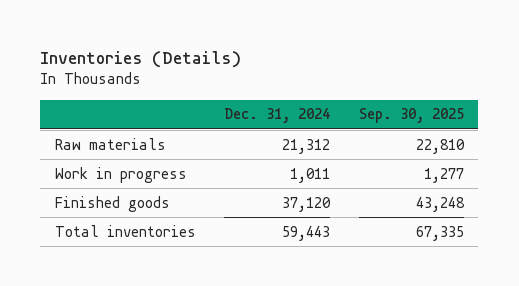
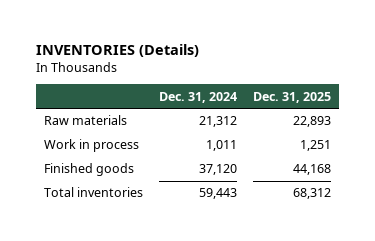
[40,50,242,68] Inventories (Details) -> [35,44,199,58] INVENTORIES (Details)
[359,108,465,124] Sep. 30, 2025 -> none
none -> [253,91,332,103] Dec. 31, 2025
[54,166,187,183] Work in progress -> [43,139,139,153] Work in process

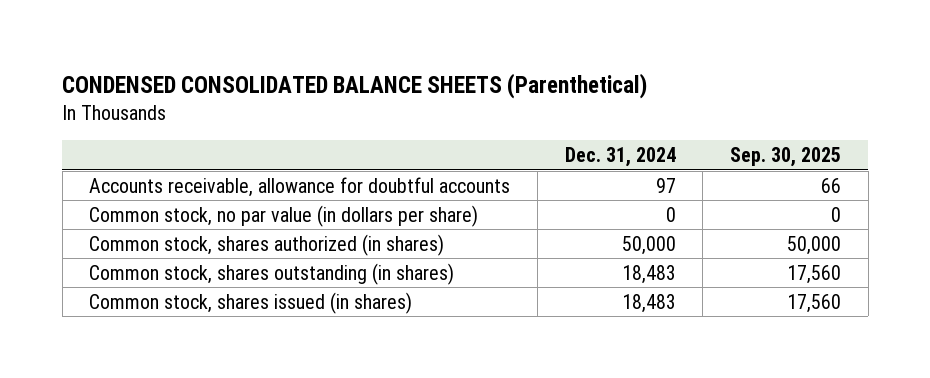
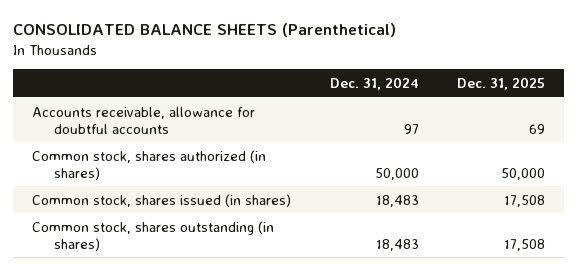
[62,73,648,100] CONDENSED CONSOLIDATED BALANCE SHEETS (Parenthetical) -> [12,23,396,38] CONSOLIDATED BALANCE SHEETS (Parenthetical)
[730,147,842,168] Sep. 30, 2025 -> none
none -> [457,77,546,91] Dec. 31, 2025
[89,204,479,227] Common stock, no par value (in dollars per share) -> none
[89,262,455,285] Common stock, shares outstanding (in shares) -> [32,220,275,251] Common stock, shares outstanding (in shares)

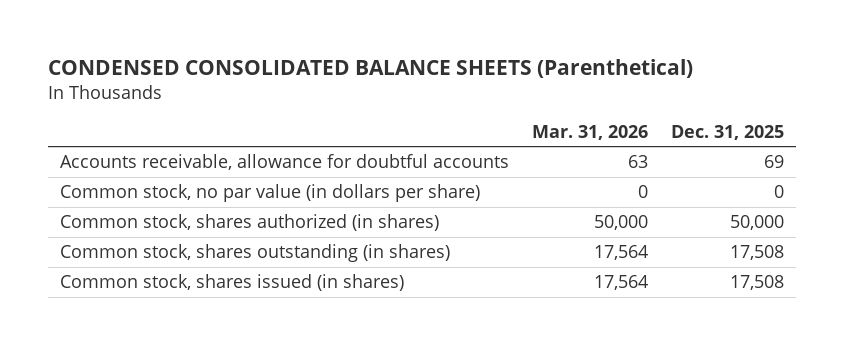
[12,23,396,38] CONSOLIDATED BALANCE SHEETS (Parenthetical) -> [47,59,693,79] CONDENSED CONSOLIDATED BALANCE SHEETS (Parenthetical)
[329,77,419,91] Dec. 31, 2024 -> none
none -> [531,124,648,140] Mar. 31, 2026
none -> [59,184,480,203] Common stock, no par value (in dollars per share)
[32,193,292,207] Common stock, shares issued (in shares) -> [59,274,404,292] Common stock, shares issued (in shares)

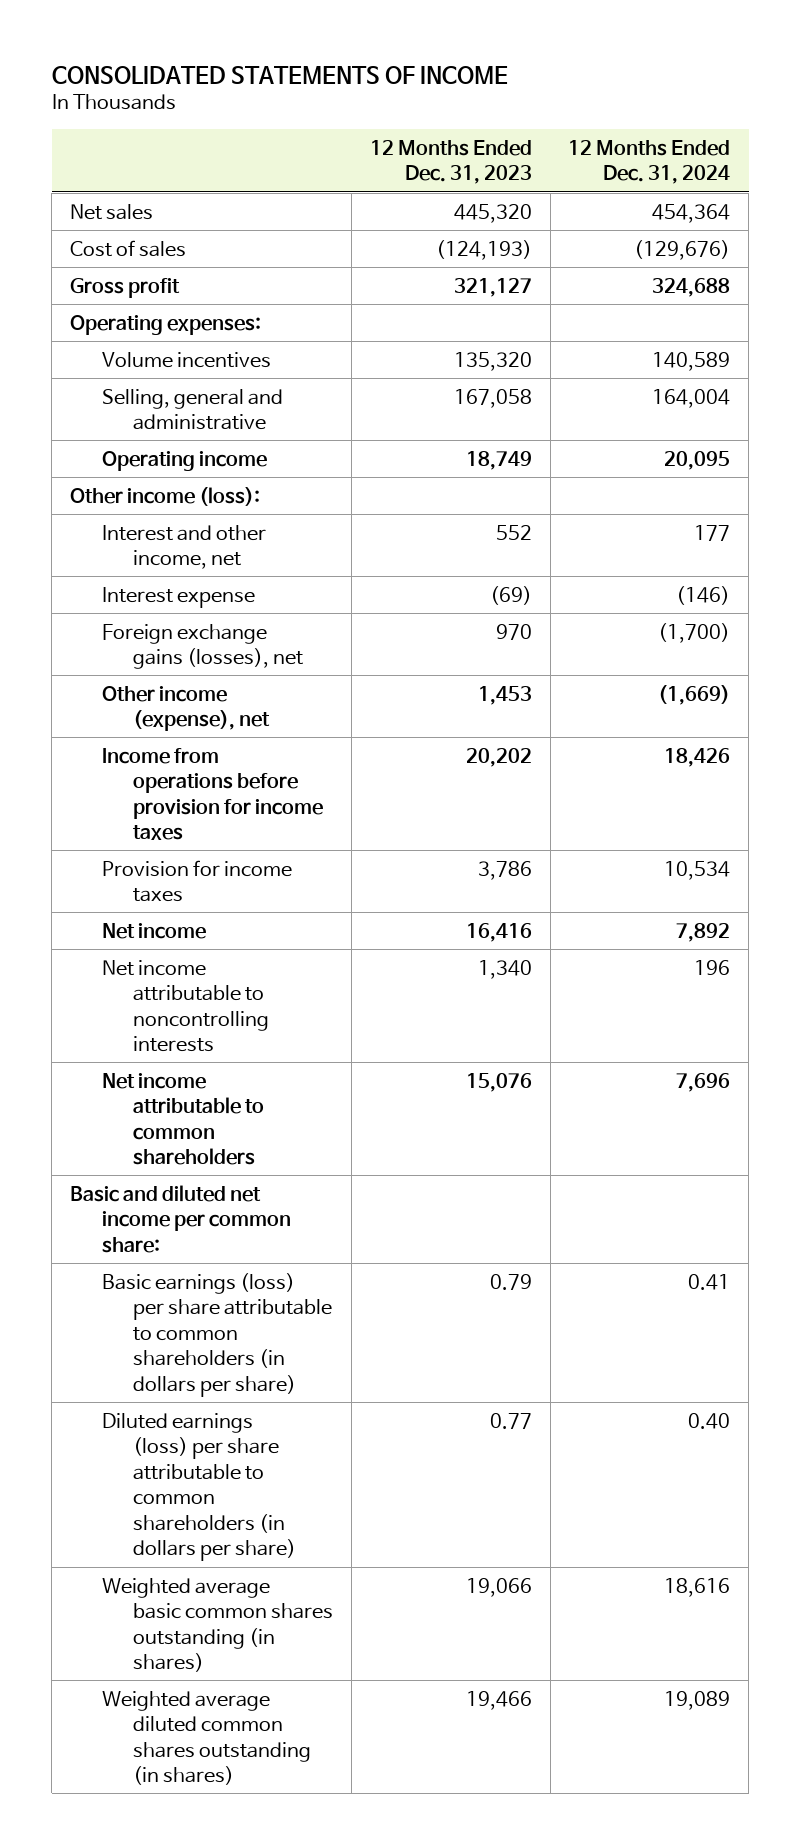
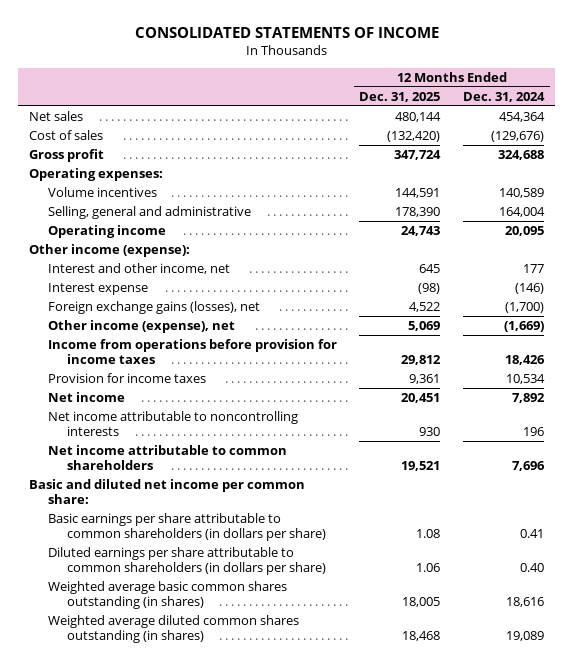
[369,139,532,185] 12 Months Ended Dec. 31, 2023 -> none
none -> [359,91,441,102] Dec. 31, 2025
[69,486,260,506] Other income (loss): -> [28,244,190,258] Other income (expense):
[101,1272,333,1397] Basic earnings (loss) per share attributable to common shareholders (in dollars per share) -> [47,513,326,542] Basic earnings per share attributable to common shareholders (in dollars per share)
[101,1412,297,1562] Diluted earnings (loss) per share attributable to common shareholders (in dollars per share) -> [47,547,326,576] Diluted earnings per share attributable to common shareholders (in dollars per share)

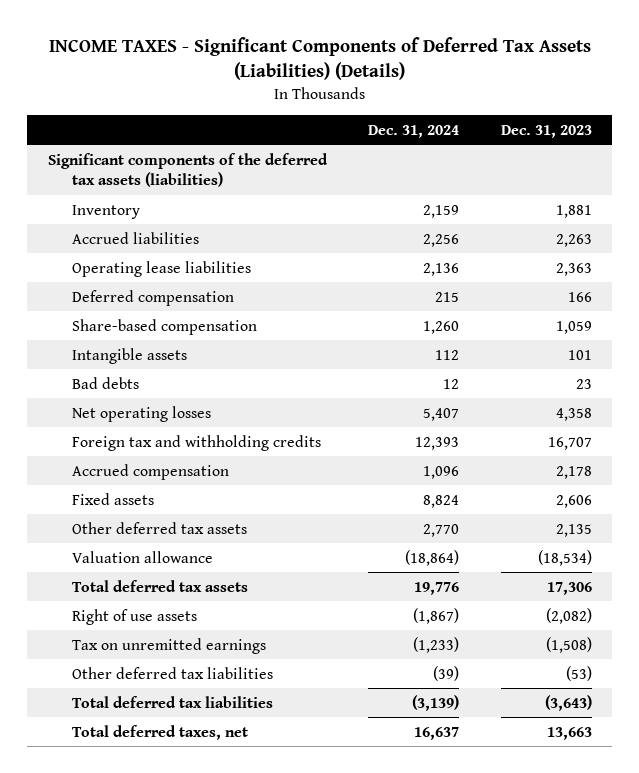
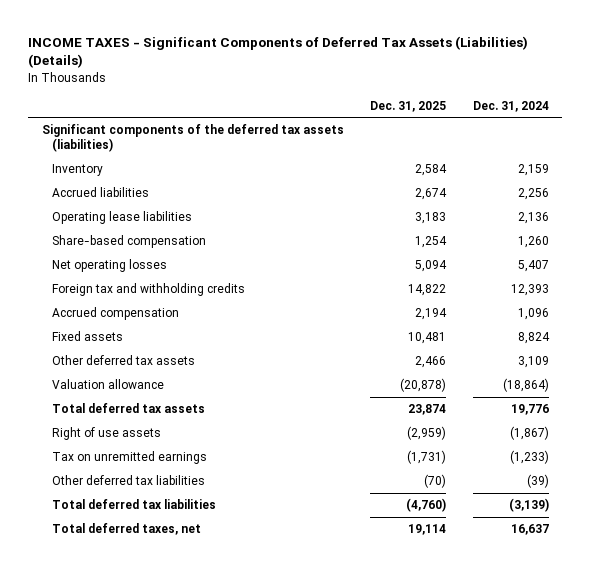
[500,124,592,138] Dec. 31, 2023 -> none
none -> [370,100,447,112] Dec. 31, 2025
[72,289,235,306] Deferred compensation -> none
[72,347,188,364] Intangible assets -> none
[72,376,140,389] Bad debts -> none
[423,523,460,537] 2,770 -> [517,356,549,369] 3,109

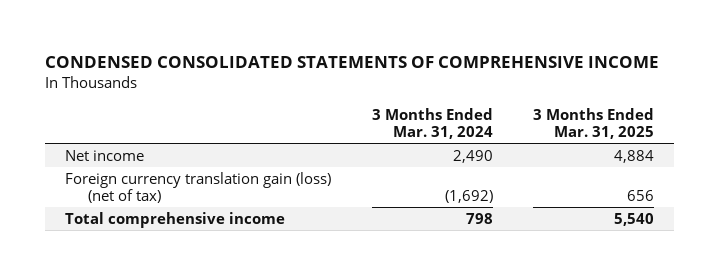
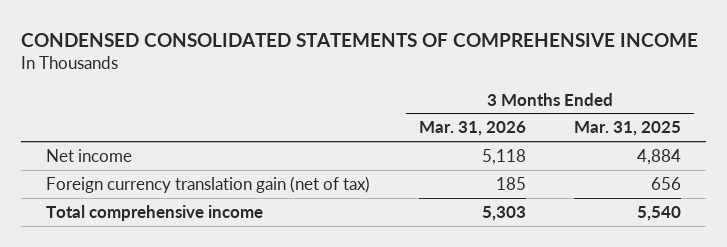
[371,107,493,140] 3 Months Ended Mar. 31, 2024 -> none
none -> [418,121,526,137] Mar. 31, 2026
[65,171,332,204] Foreign currency translation gain (loss) (net of tax) -> [45,175,370,193] Foreign currency translation gain (net of tax)

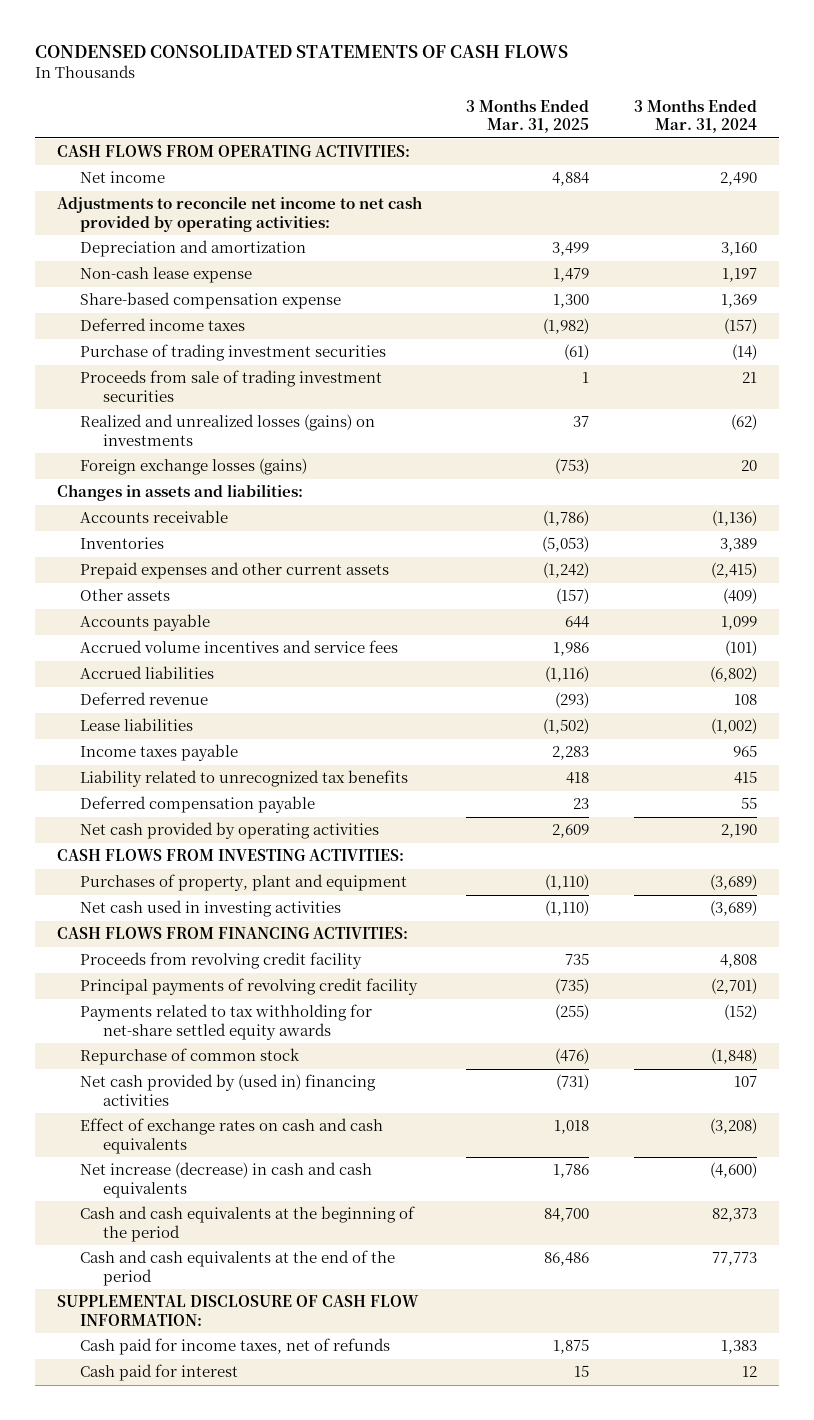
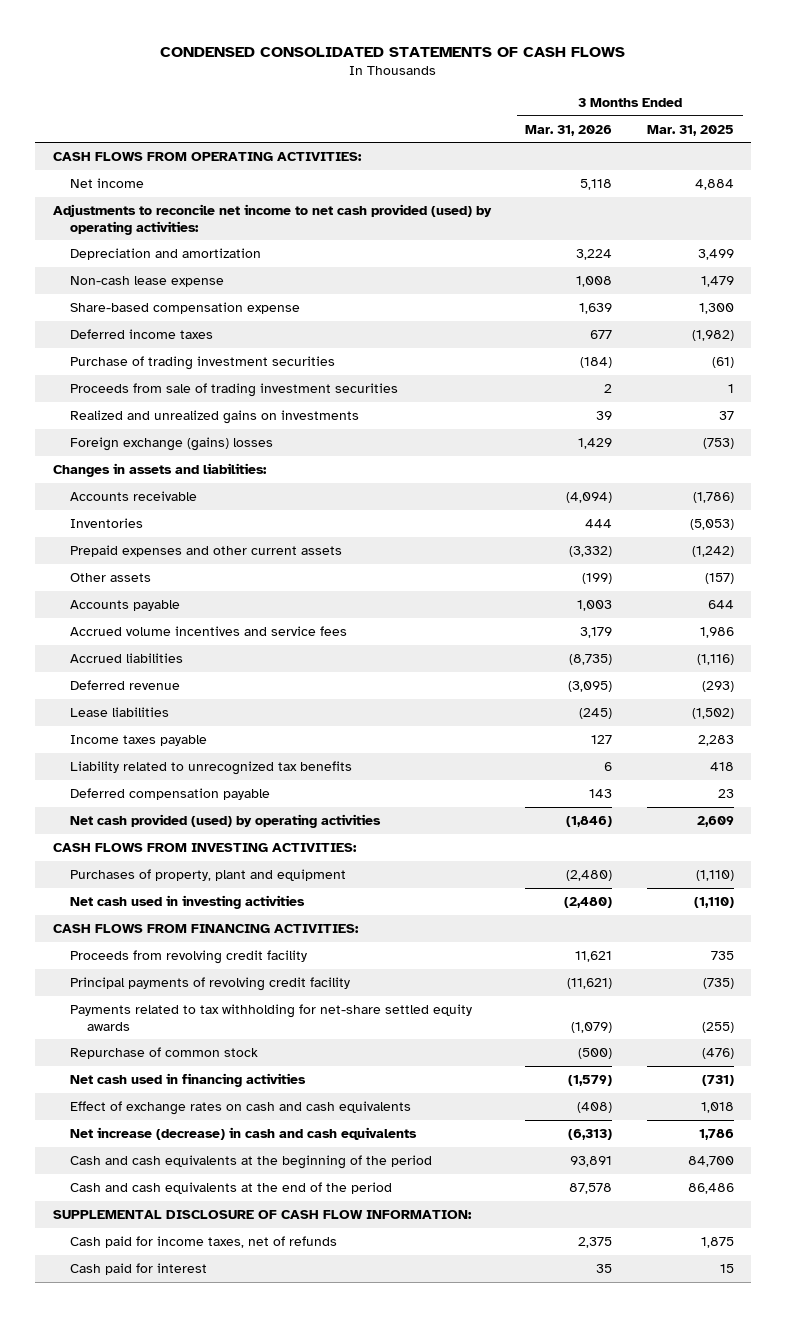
[633,98,757,134] 3 Months Ended Mar. 31, 2024 -> none
none -> [525,124,613,136] Mar. 31, 2026
[57,196,423,233] Adjustments to reconcile net income to net cash provided by operating activities: -> [52,204,492,235] Adjustments to reconcile net income to net cash provided (used) by operating activities:
[79,414,375,447] Realized and unrealized losses (gains) on investments -> [69,410,359,425] Realized and unrealized gains on investments
[79,458,307,476] Foreign exchange losses (gains) -> [69,437,273,452] Foreign exchange (gains) losses
[79,822,379,840] Net cash provided by operating activities -> [69,814,381,829] Net cash provided (used) by operating activities
[79,1074,376,1107] Net cash provided by (used in) financing activities -> [69,1073,306,1088] Net cash used in financing activities

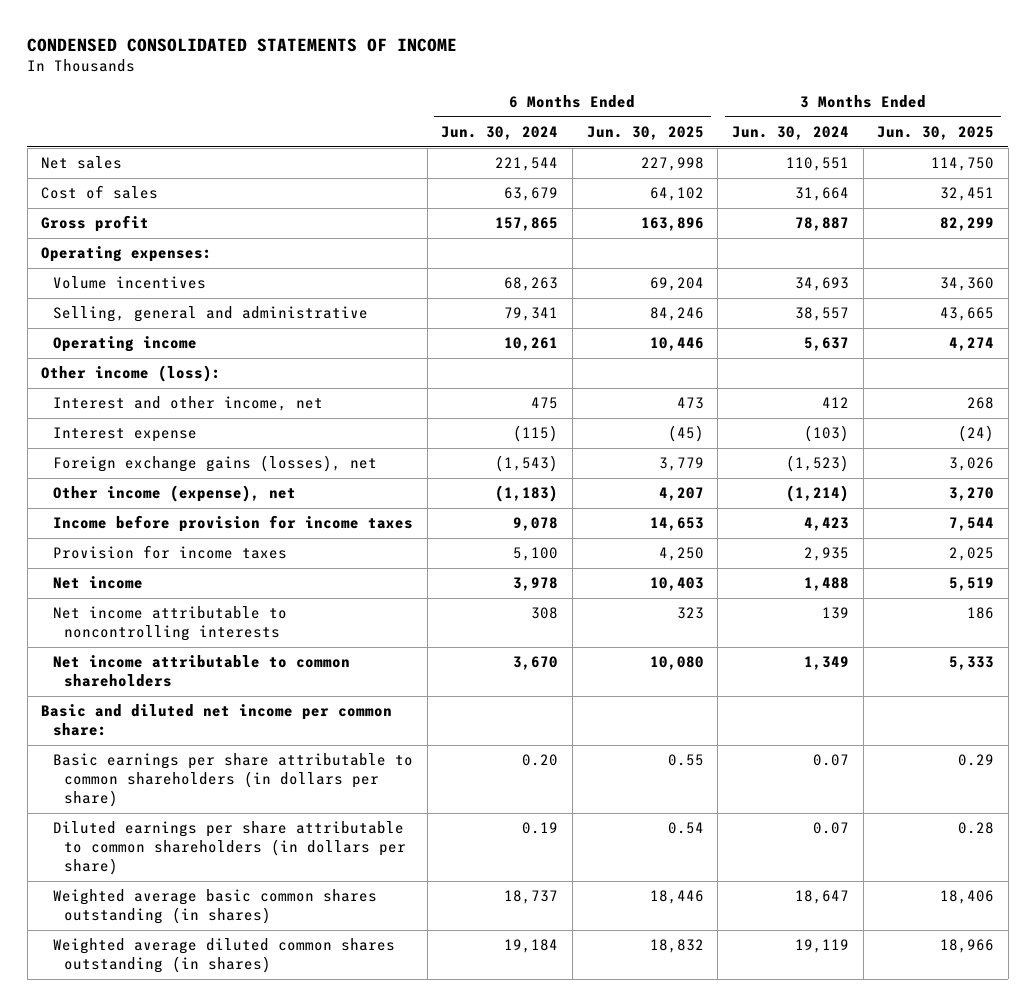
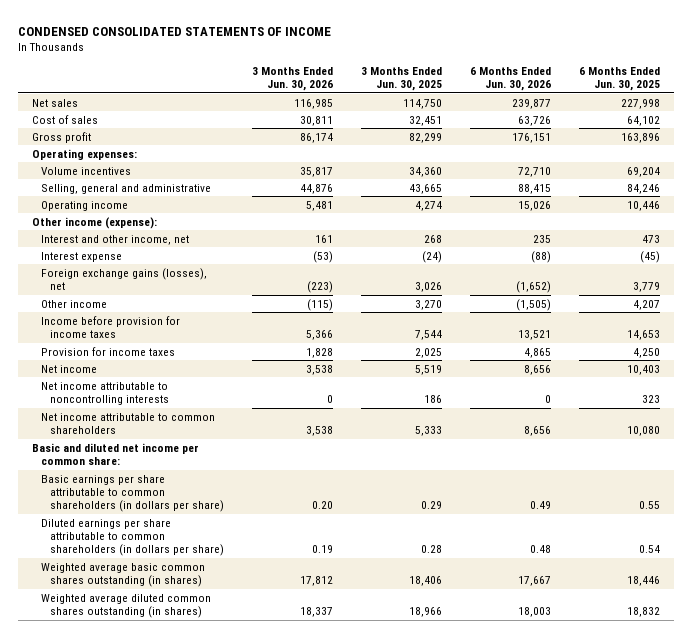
[441,126,559,141] Jun. 30, 2024 -> none
[731,126,849,141] Jun. 30, 2024 -> none
none -> [251,67,333,92] 3 Months Ended Jun. 30, 2026
none -> [469,67,551,92] 6 Months Ended Jun. 30, 2026
[41,365,222,383] Other income (loss): -> [32,216,158,229] Other income (expense):
[52,485,296,503] Other income (expense), net -> [41,299,108,308] Other income

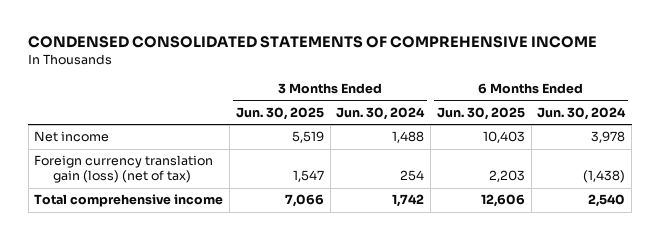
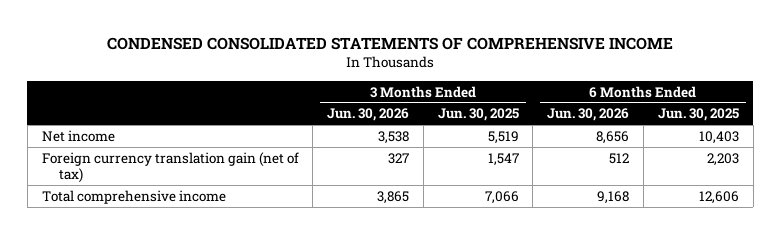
[336,106,426,120] Jun. 30, 2024 -> none
[537,106,627,120] Jun. 30, 2024 -> none
none -> [327,108,410,122] Jun. 30, 2026
none -> [547,108,630,122] Jun. 30, 2026
[34,155,214,184] Foreign currency translation gain (loss) (net of tax) -> [41,151,299,183] Foreign currency translation gain (net of tax)

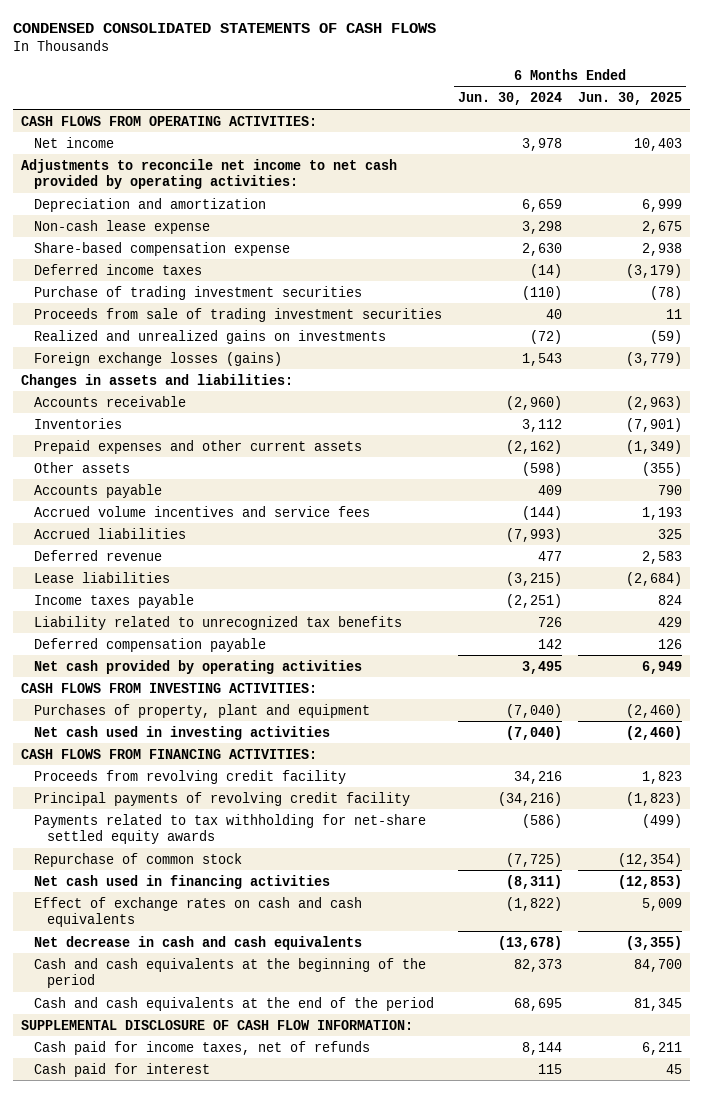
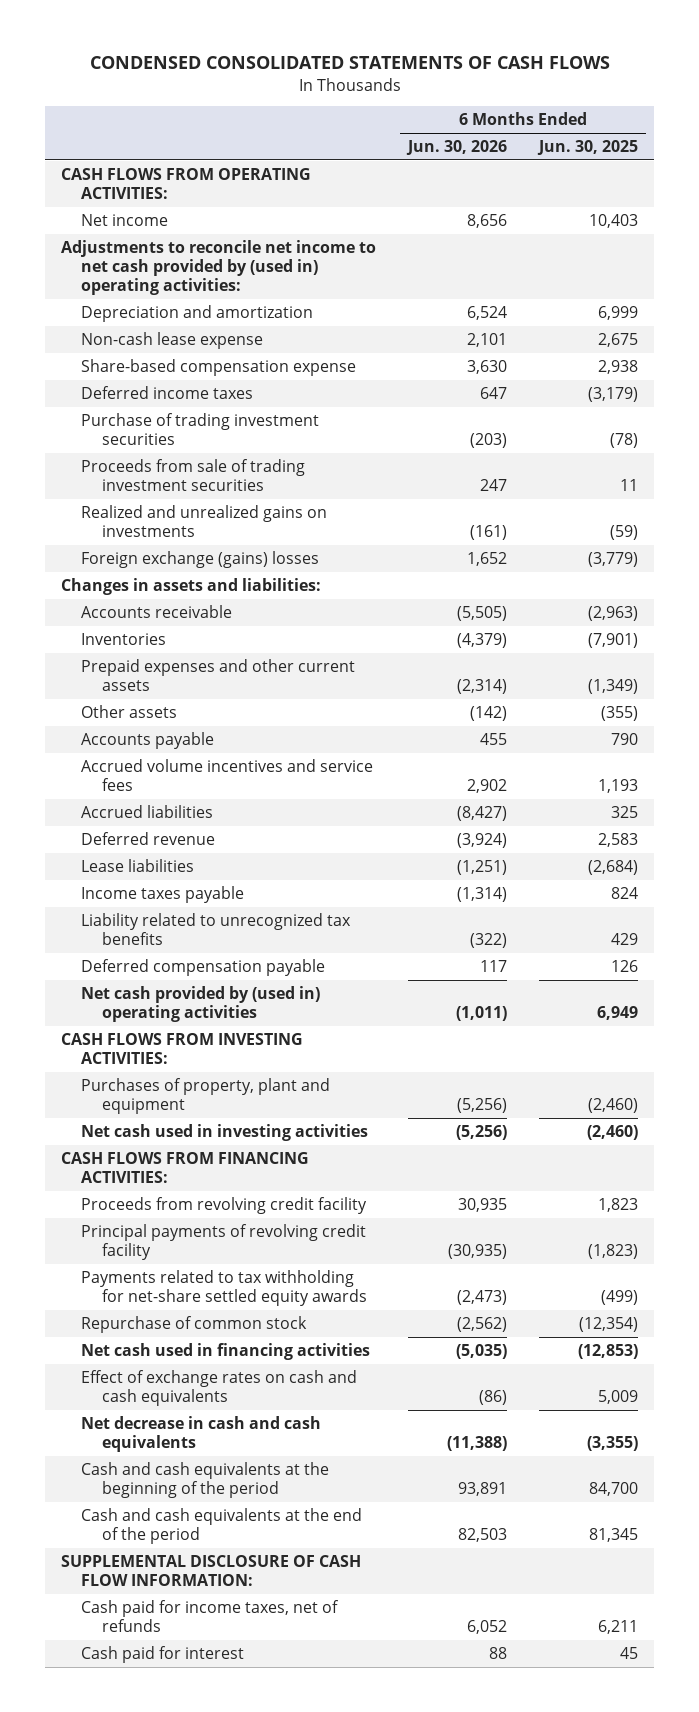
[458,92,563,106] Jun. 30, 2024 -> none
none -> [406,140,508,156] Jun. 30, 2026
[20,158,397,189] Adjustments to reconcile net income to net cash provided by operating activities: -> [61,239,377,296] Adjustments to reconcile net income to net cash provided by (used in) operating activities:
[33,351,282,366] Foreign exchange losses (gains) -> [81,550,320,568] Foreign exchange (gains) losses
[33,659,362,674] Net cash provided by operating activities -> [81,985,321,1023] Net cash provided by (used in) operating activities

